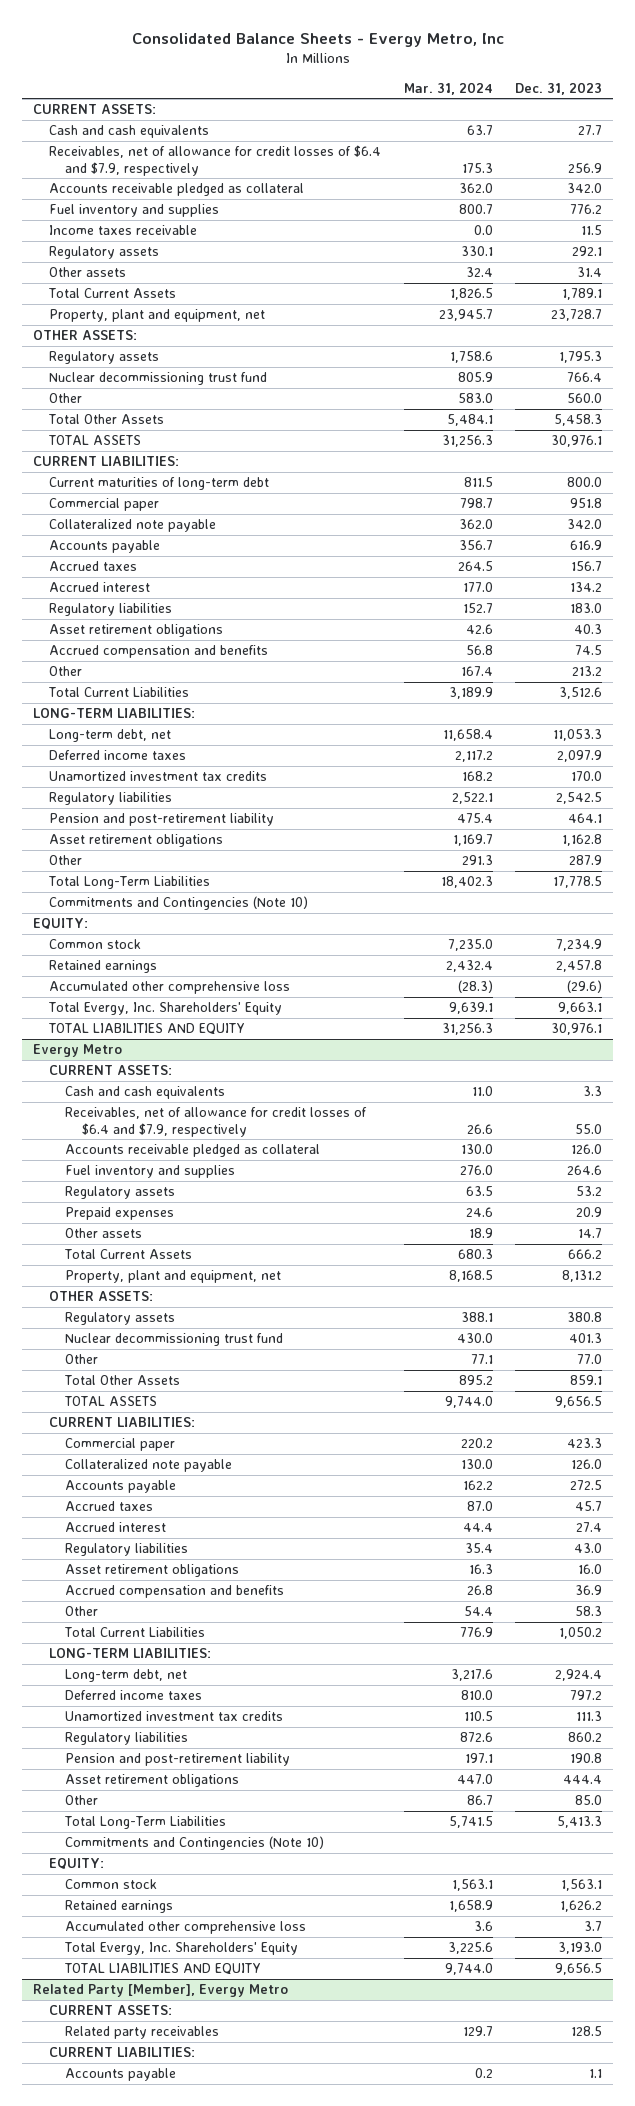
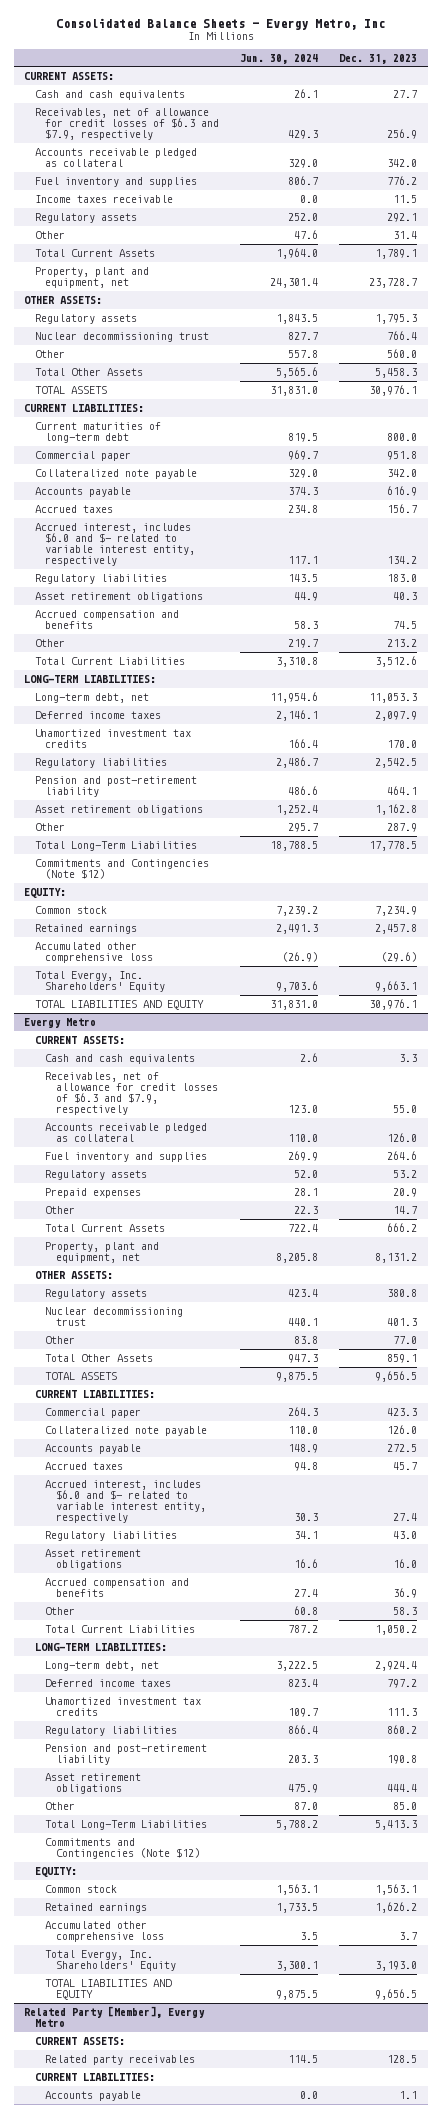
[403,81,493,95] Mar. 31, 2024 -> none
none -> [240,53,319,64] Jun. 30, 2024
[49,145,382,176] Receivables, net of allowance for credit losses of $6.4 and $7.9, respectively -> [34,107,220,141] Receivables, net of allowance for credit losses of $6.3 and $7.9, respectively
[49,267,127,278] Other assets -> [34,230,65,239] Other
[49,372,268,386] Nuclear decommissioning trust fund -> [34,331,209,342] Nuclear decommissioning trust
[49,582,151,593] Accrued interest -> [34,522,196,567] Accrued interest, includes $6.0 and $- related to variable interest entity, respectively
[49,896,309,911] Commitments and Contingencies (Note 10) -> [34,858,209,880] Commitments and Contingencies (Note $12)
[65,1107,368,1137] Receivables, net of allowance for credit losses of $6.4 and $7.9, respectively -> [45,1071,218,1116] Receivables, net of allowance for credit losses of $6.3 and $7.9, respectively
[65,1228,143,1239] Other assets -> [45,1205,76,1214] Other
[65,1333,284,1347] Nuclear decommissioning trust fund -> [45,1306,184,1327] Nuclear decommissioning trust
[65,1522,167,1533] Accrued interest -> [45,1479,206,1524] Accrued interest, includes $6.0 and $- related to variable interest entity, respectively
[65,1836,325,1851] Commitments and Contingencies (Note 10) -> [45,1837,200,1860] Commitments and Contingencies (Note $12)

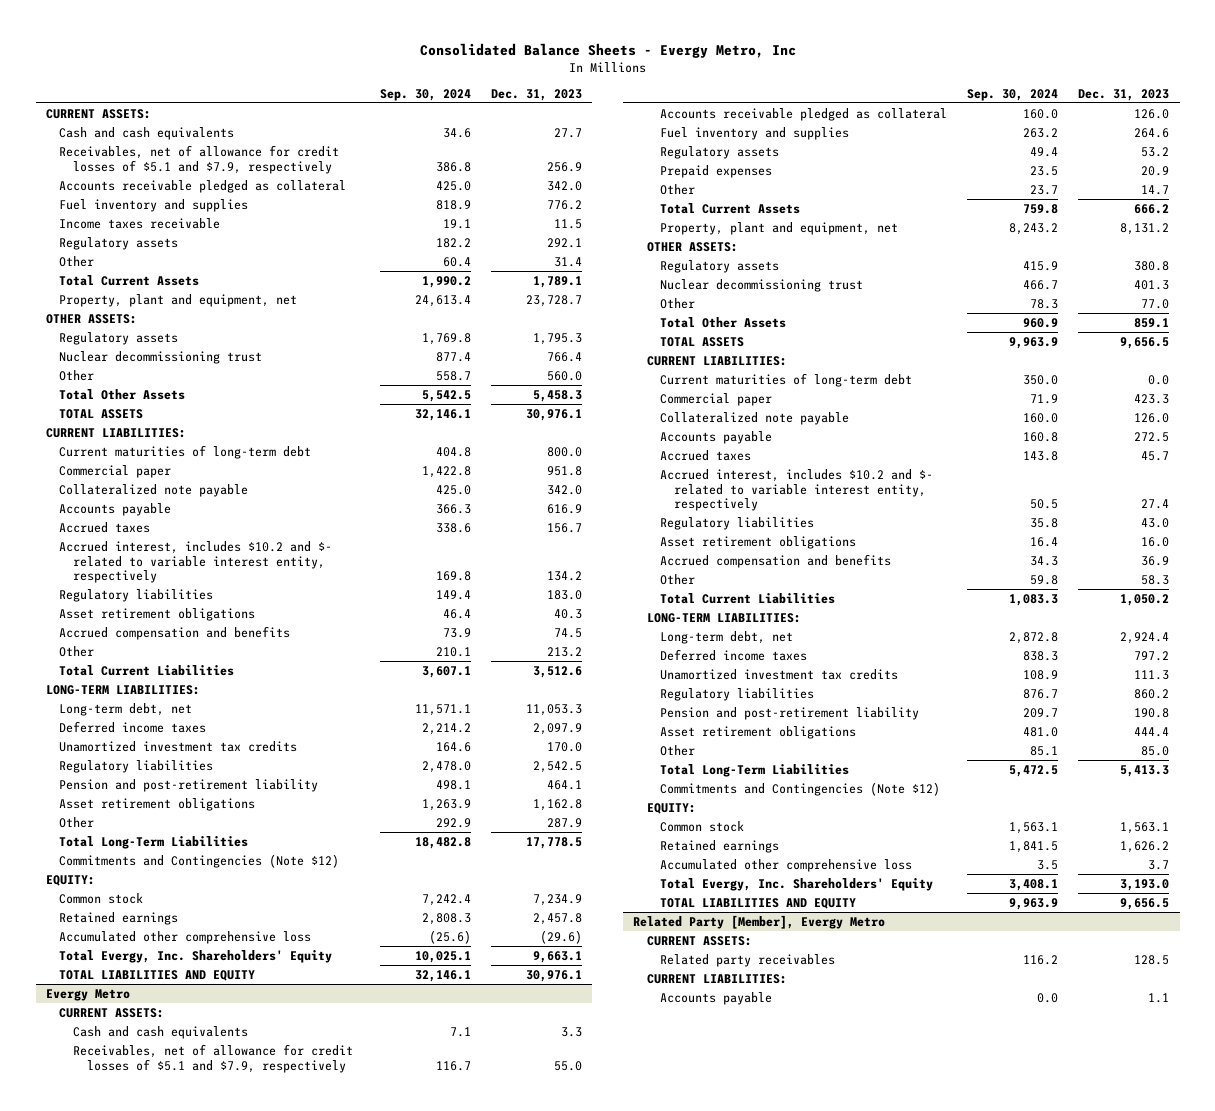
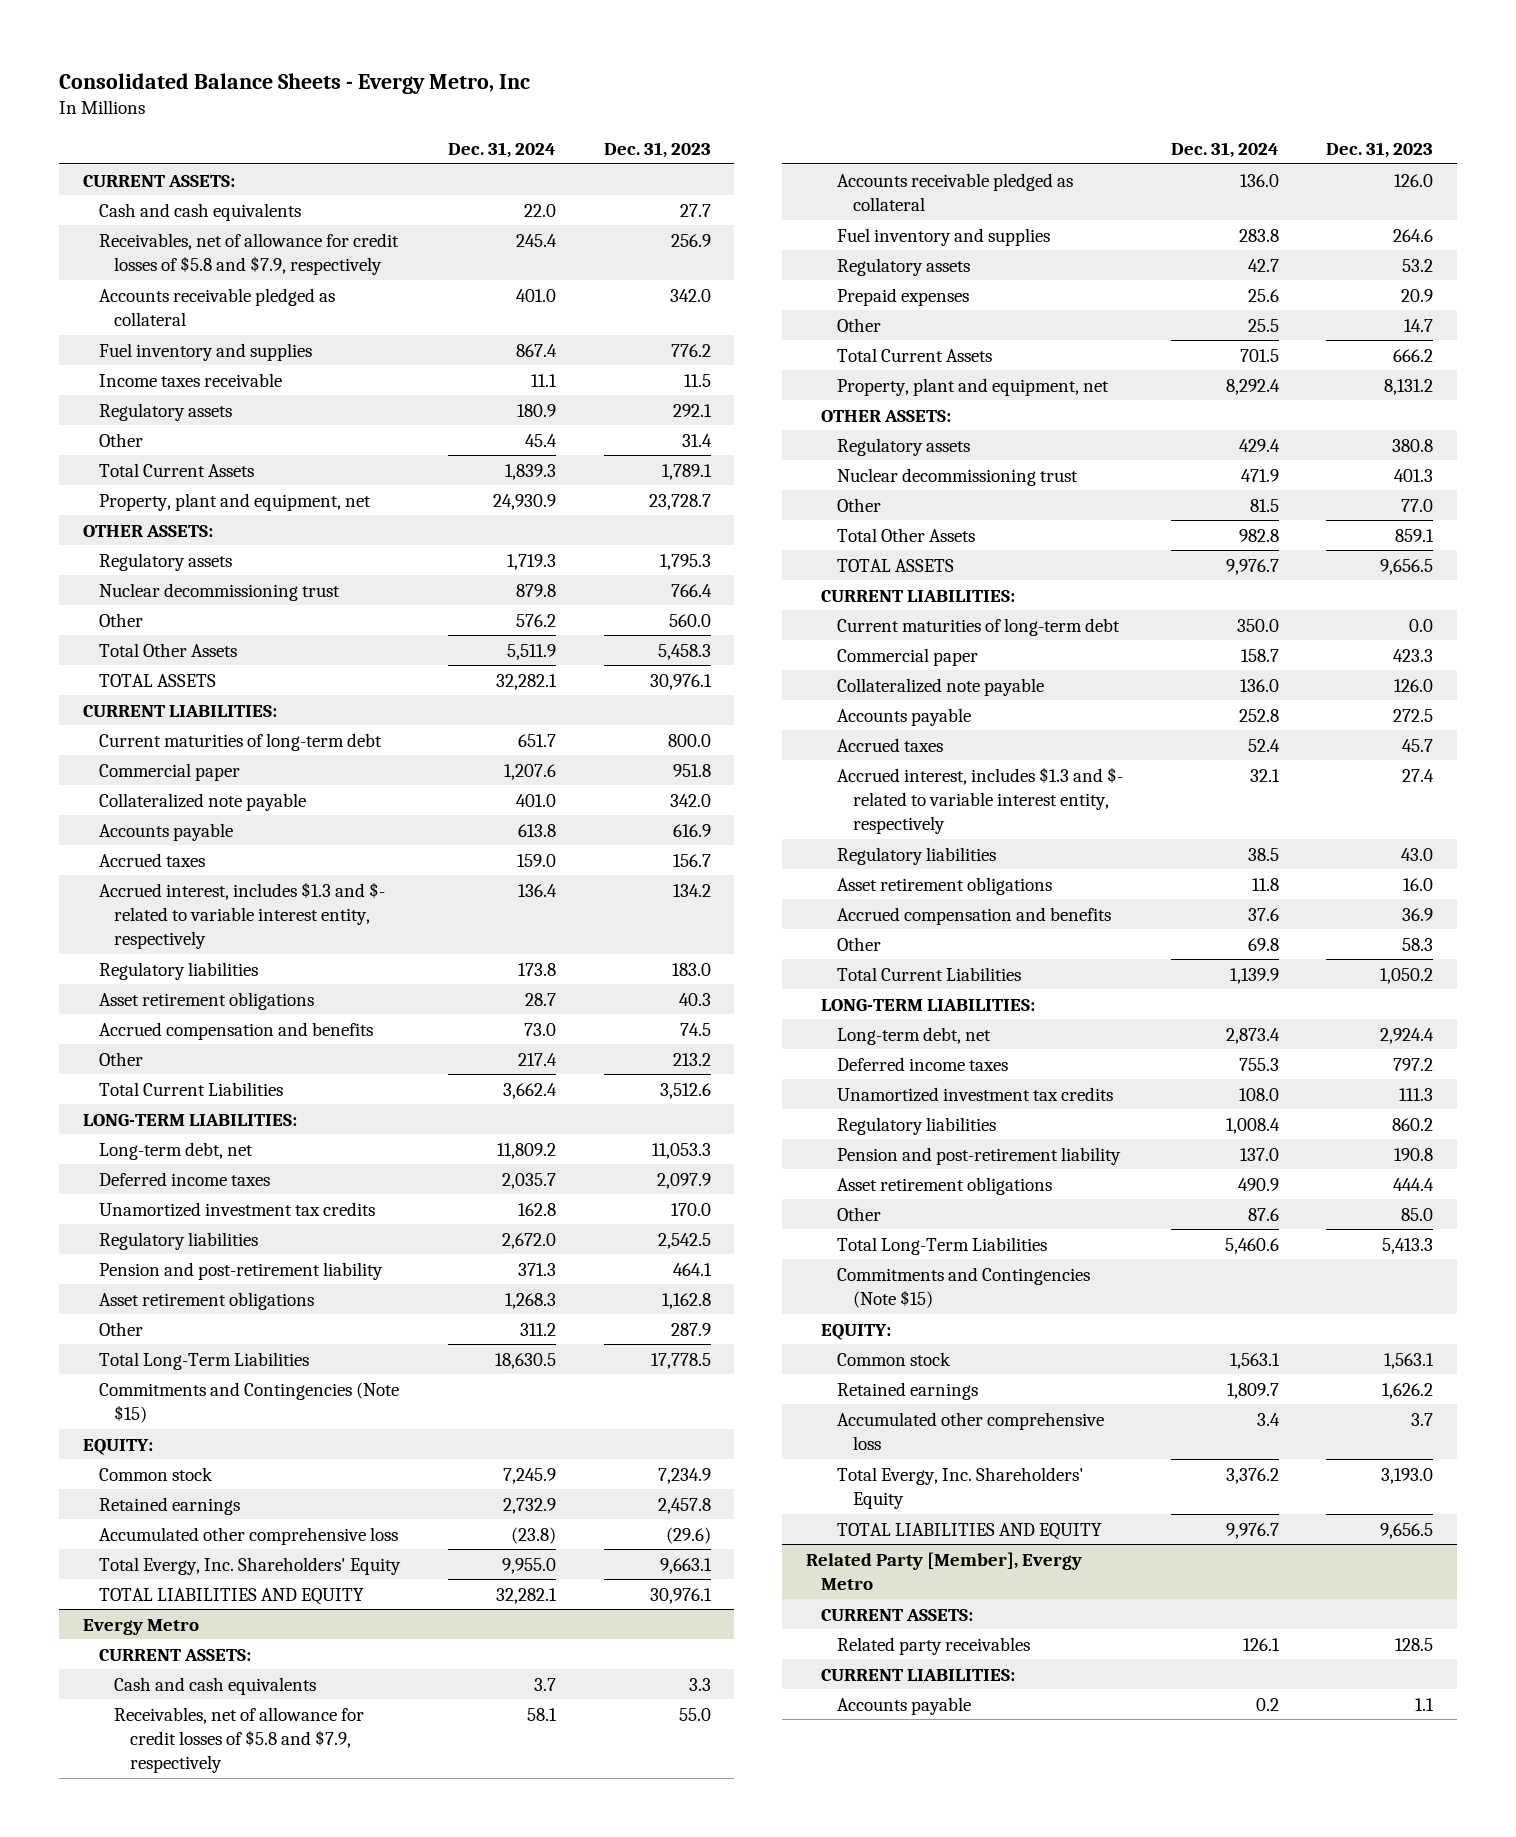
[380,88,472,101] Sep. 30, 2024 -> none
none -> [447,142,556,159] Dec. 31, 2024
[59,144,340,174] Receivables, net of allowance for credit losses of $5.1 and $7.9, respectively -> [98,232,399,275] Receivables, net of allowance for credit losses of $5.8 and $7.9, respectively
[59,540,333,584] Accrued interest, includes $10.2 and $- related to variable interest entity, respectively -> [98,881,385,950] Accrued interest, includes $1.3 and $- related to variable interest entity, respectively
[59,853,340,868] Commitments and Contingencies (Note $12) -> [98,1381,399,1423] Commitments and Contingencies (Note $15)
[73,1043,354,1073] Receivables, net of allowance for credit losses of $5.1 and $7.9, respectively -> [114,1706,365,1774] Receivables, net of allowance for credit losses of $5.8 and $7.9, respectively
[660,468,934,512] Accrued interest, includes $10.2 and $- related to variable interest entity, respectively -> [837,766,1124,835] Accrued interest, includes $1.3 and $- related to variable interest entity, respectively
[660,781,941,796] Commitments and Contingencies (Note $12) -> [837,1266,1091,1308] Commitments and Contingencies (Note $15)

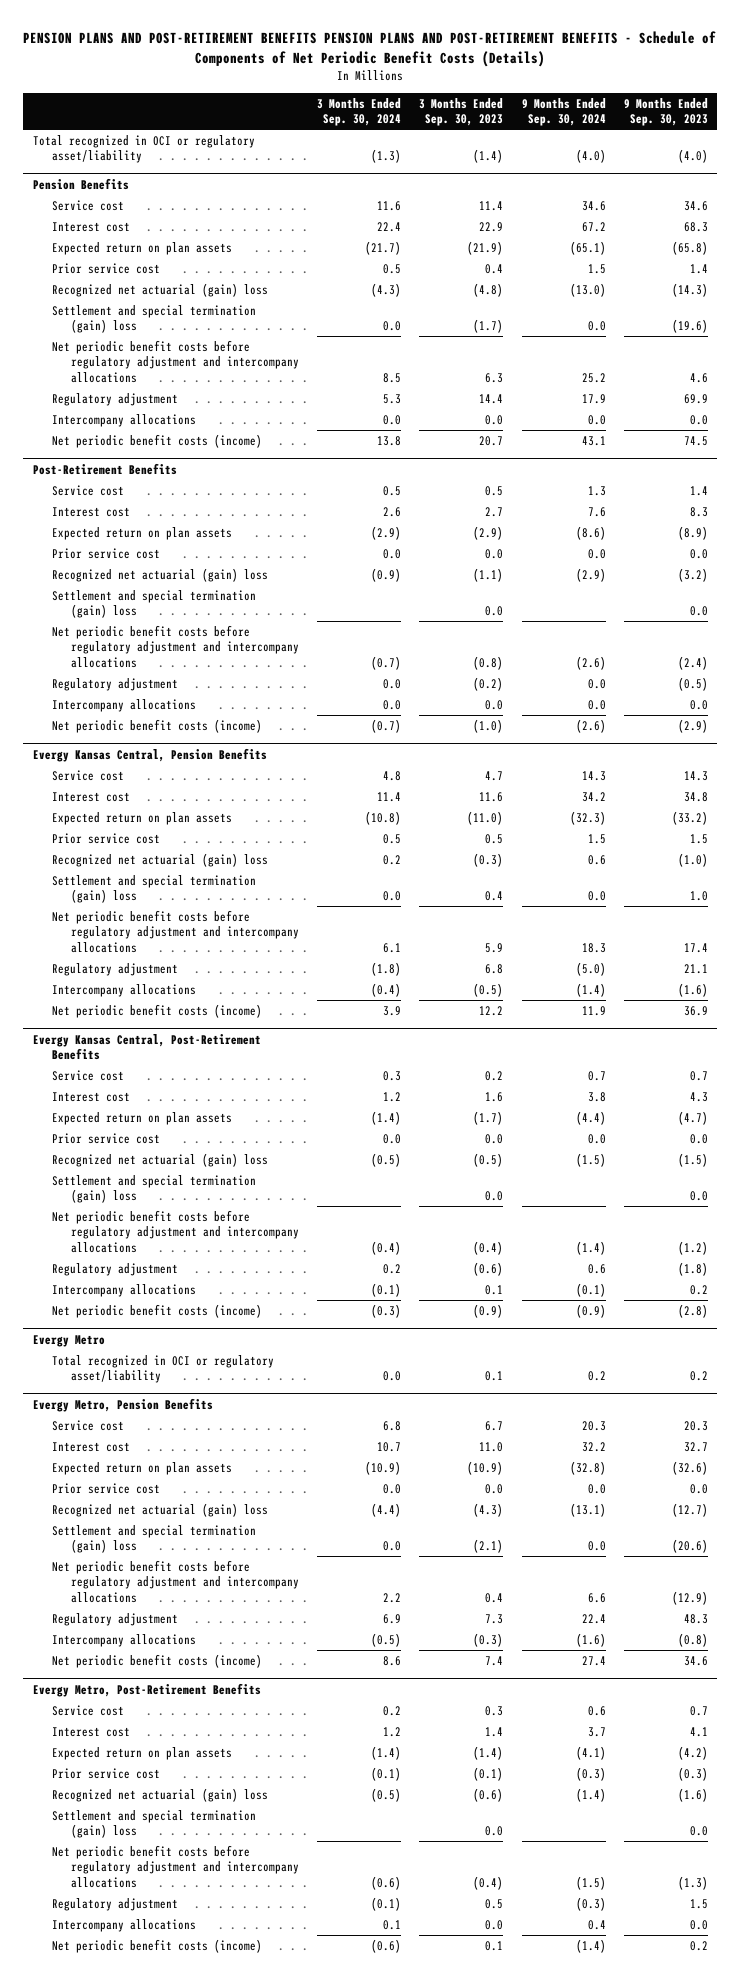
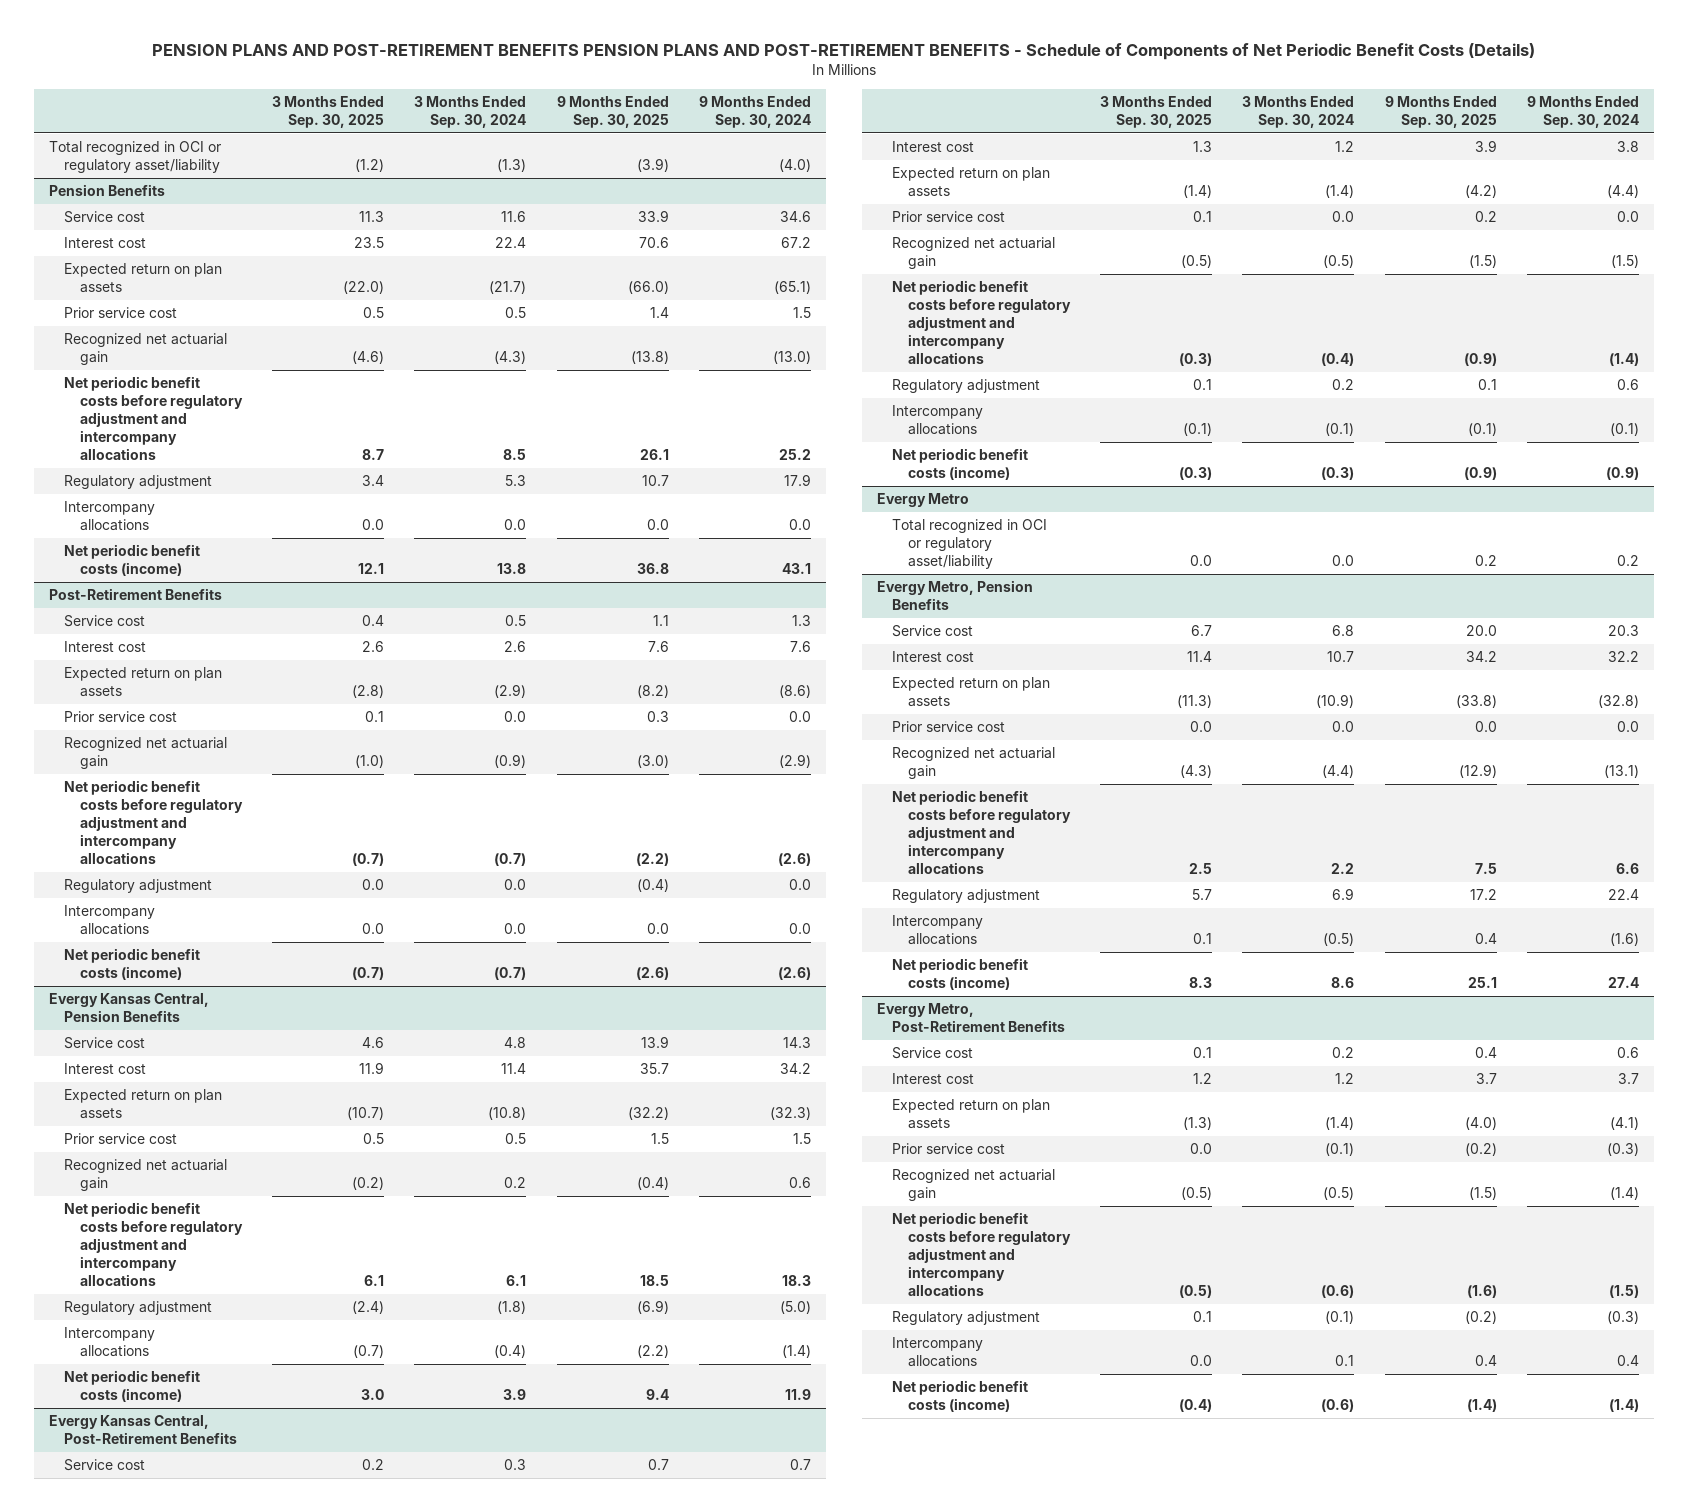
[419,97,504,126] 3 Months Ended Sep. 30, 2023 -> none
[623,97,708,126] 9 Months Ended Sep. 30, 2023 -> none
none -> [272,96,385,129] 3 Months Ended Sep. 30, 2025
none -> [556,96,669,129] 9 Months Ended Sep. 30, 2025
[51,304,256,334] Settlement and special termination (gain) loss -> none
[51,282,268,297] Recognized net actuarial (gain) loss -> [64,333,228,366] Recognized net actuarial gain
[51,589,256,619] Settlement and special termination (gain) loss -> none
[51,567,268,582] Recognized net actuarial (gain) loss -> [64,737,228,770] Recognized net actuarial gain
[51,874,256,904] Settlement and special termination (gain) loss -> none
[51,852,268,867] Recognized net actuarial (gain) loss -> [64,1159,228,1192] Recognized net actuarial gain
[51,1174,256,1204] Settlement and special termination (gain) loss -> none
[51,1152,268,1167] Recognized net actuarial (gain) loss -> [892,237,1056,270] Recognized net actuarial gain
[51,1524,256,1554] Settlement and special termination (gain) loss -> none
[51,1502,268,1517] Recognized net actuarial (gain) loss -> [892,747,1056,780] Recognized net actuarial gain
[51,1809,256,1839] Settlement and special termination (gain) loss -> none
[51,1787,268,1802] Recognized net actuarial (gain) loss -> [892,1169,1056,1202] Recognized net actuarial gain

